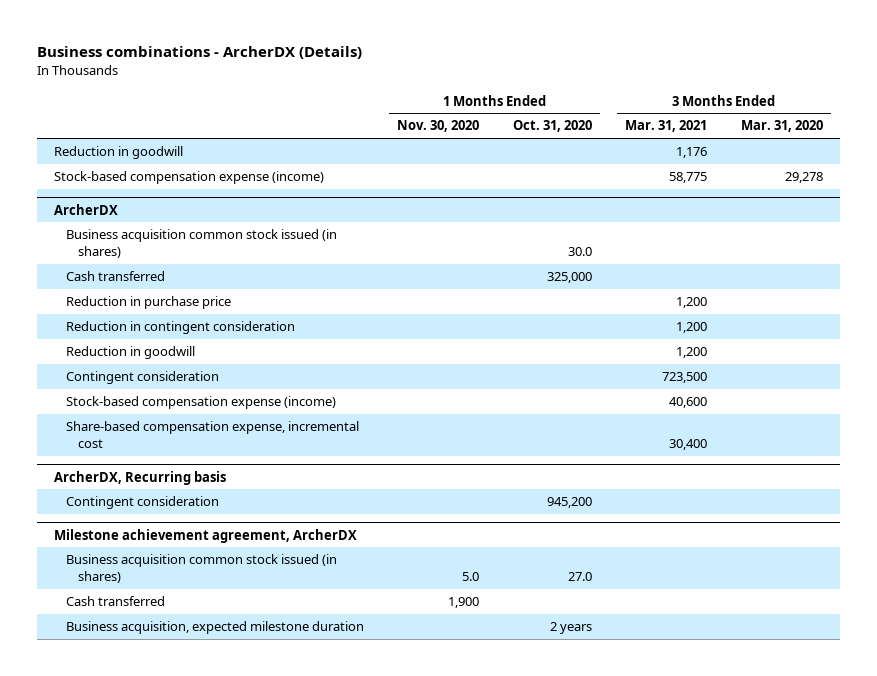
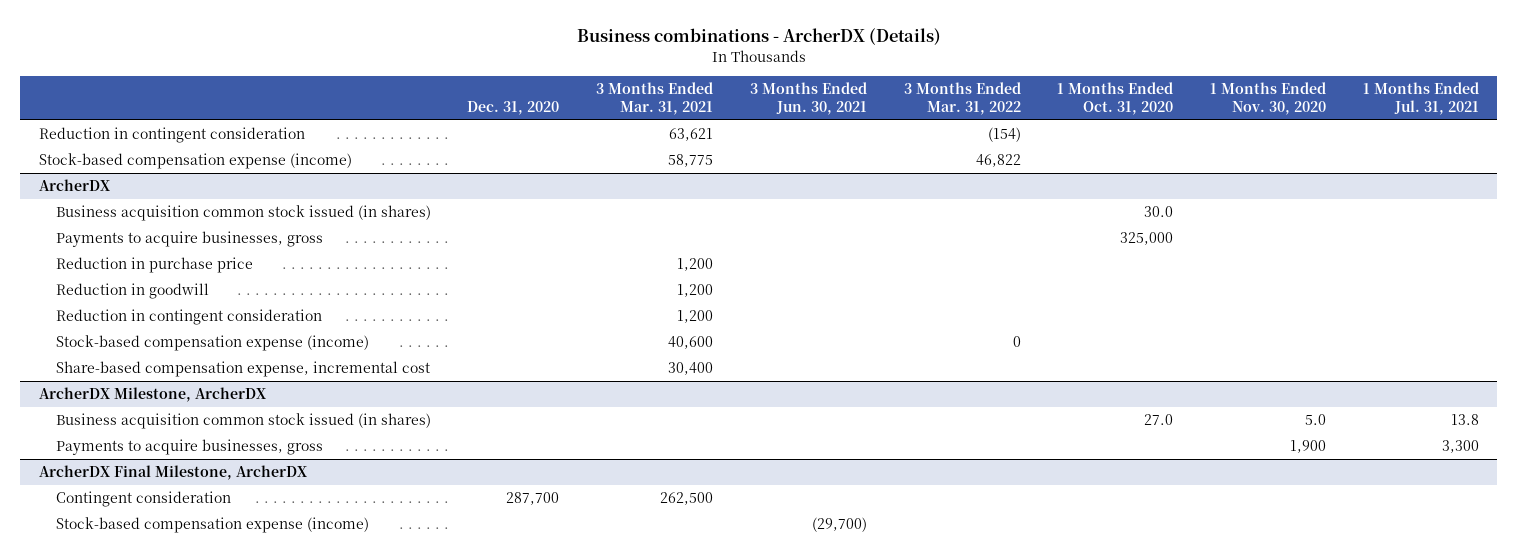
[740,120,823,133] Mar. 31, 2020 -> none
none -> [467,100,560,115] Dec. 31, 2020
none -> [749,82,867,115] 3 Months Ended Jun. 30, 2021
none -> [903,82,1021,115] 3 Months Ended Mar. 31, 2022
none -> [1362,82,1479,115] 1 Months Ended Jul. 31, 2021
[53,146,183,160] Reduction in goodwill -> none
none -> [38,127,305,144] Reduction in contingent consideration
[65,271,165,282] Cash transferred -> [55,231,323,248] Payments to acquire businesses, gross
[65,371,219,385] Contingent consideration -> none
[65,321,295,335] Reduction in contingent consideration -> [55,309,322,326] Reduction in contingent consideration
[53,470,226,485] ArcherDX, Recurring basis -> none
[65,496,219,510] Contingent consideration -> none
[53,528,357,543] Milestone achievement agreement, ArcherDX -> [38,387,266,403] ArcherDX Milestone, ArcherDX
[65,621,364,635] Business acquisition, expected milestone duration -> none
[65,596,165,607] Cash transferred -> [55,439,323,456] Payments to acquire businesses, gross
none -> [38,465,307,481] ArcherDX Final Milestone, ArcherDX
none -> [55,491,231,508] Contingent consideration
none -> [55,517,369,534] Stock-based compensation expense (income)

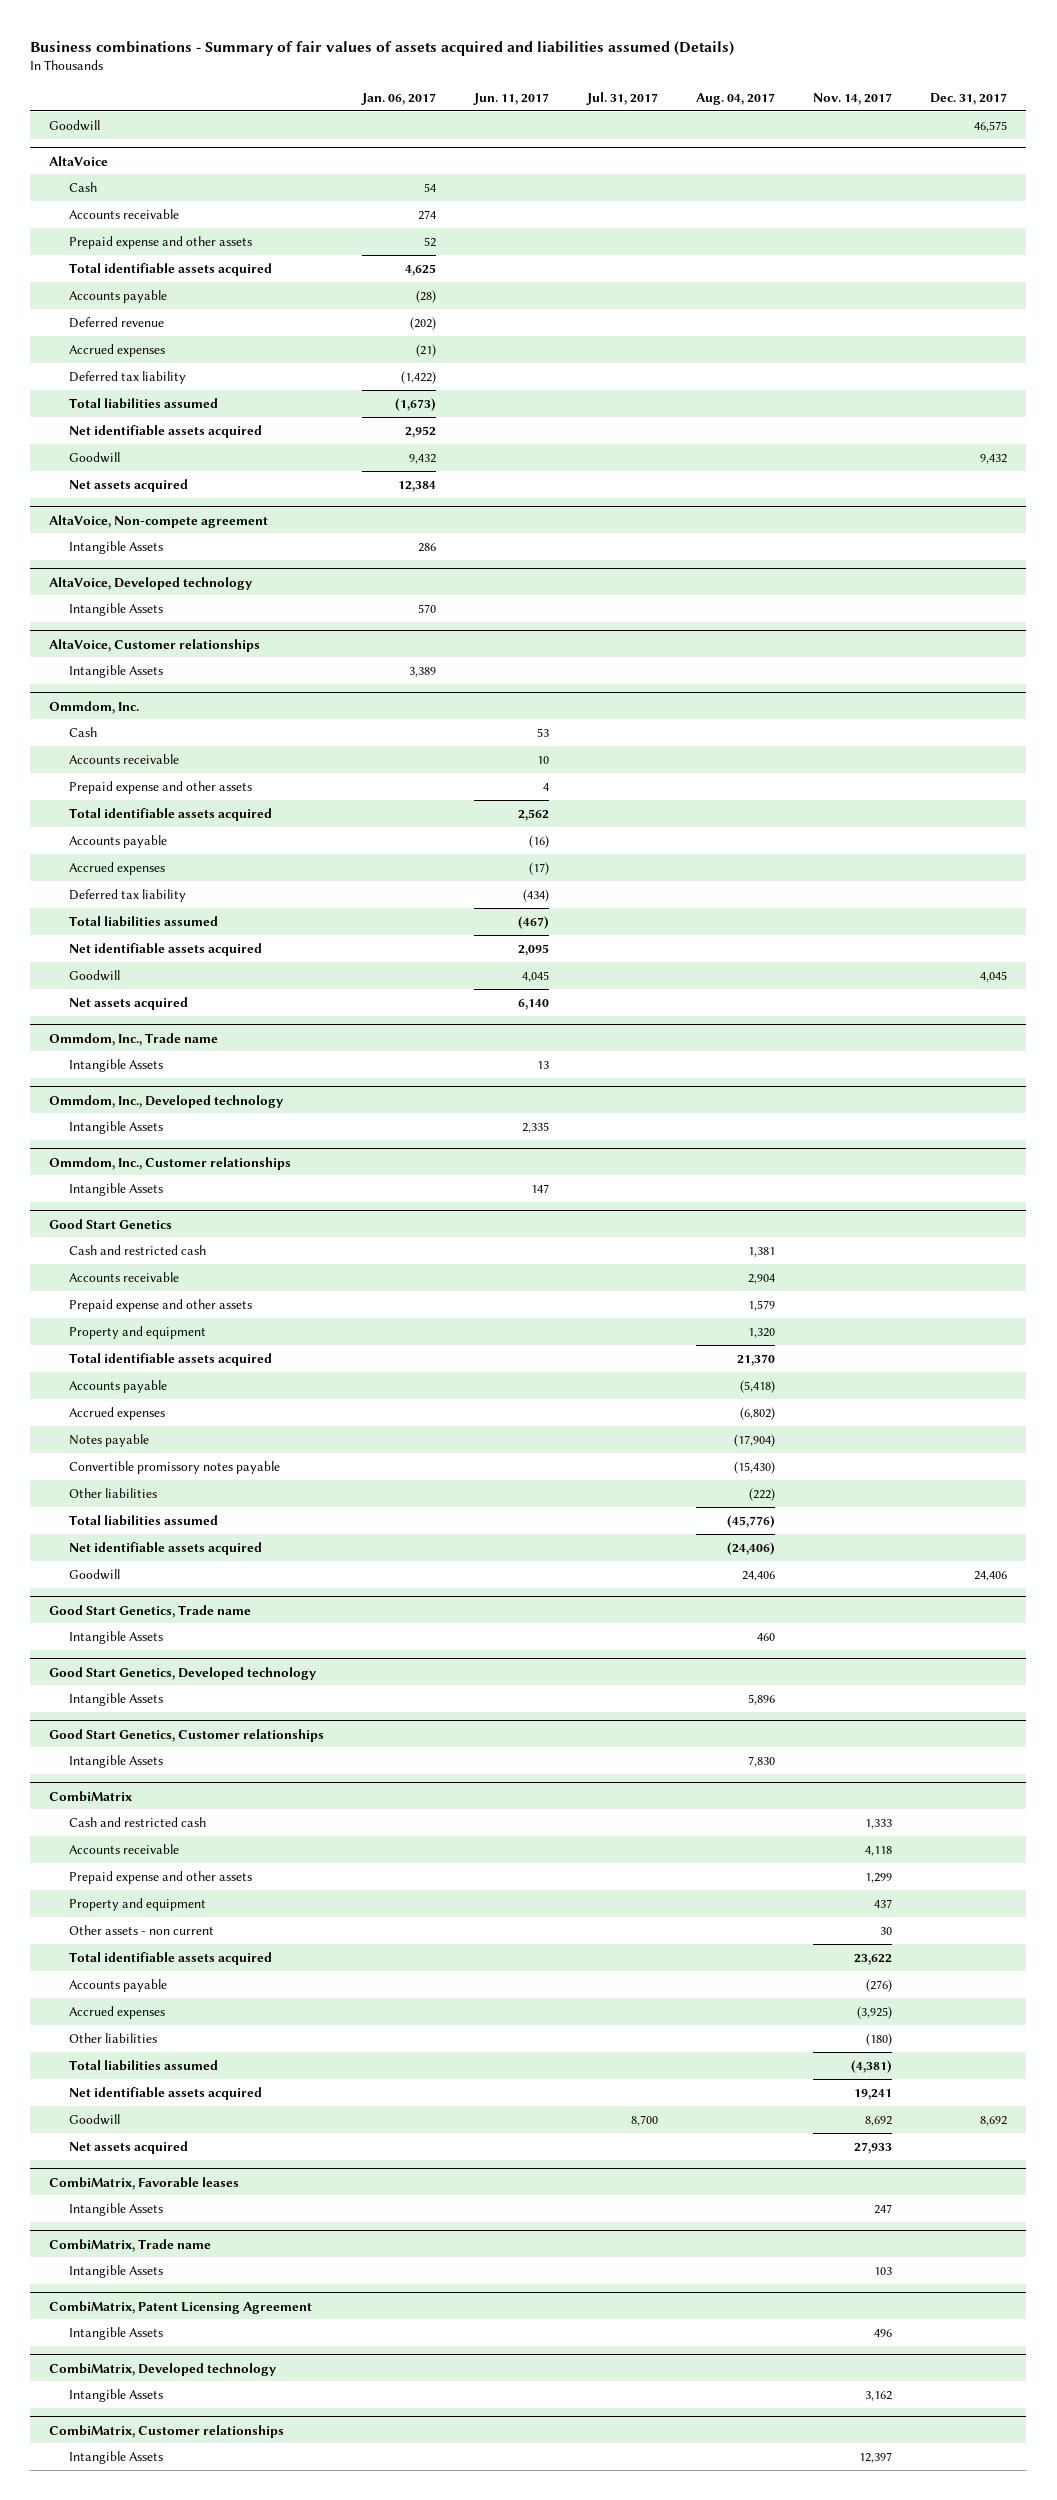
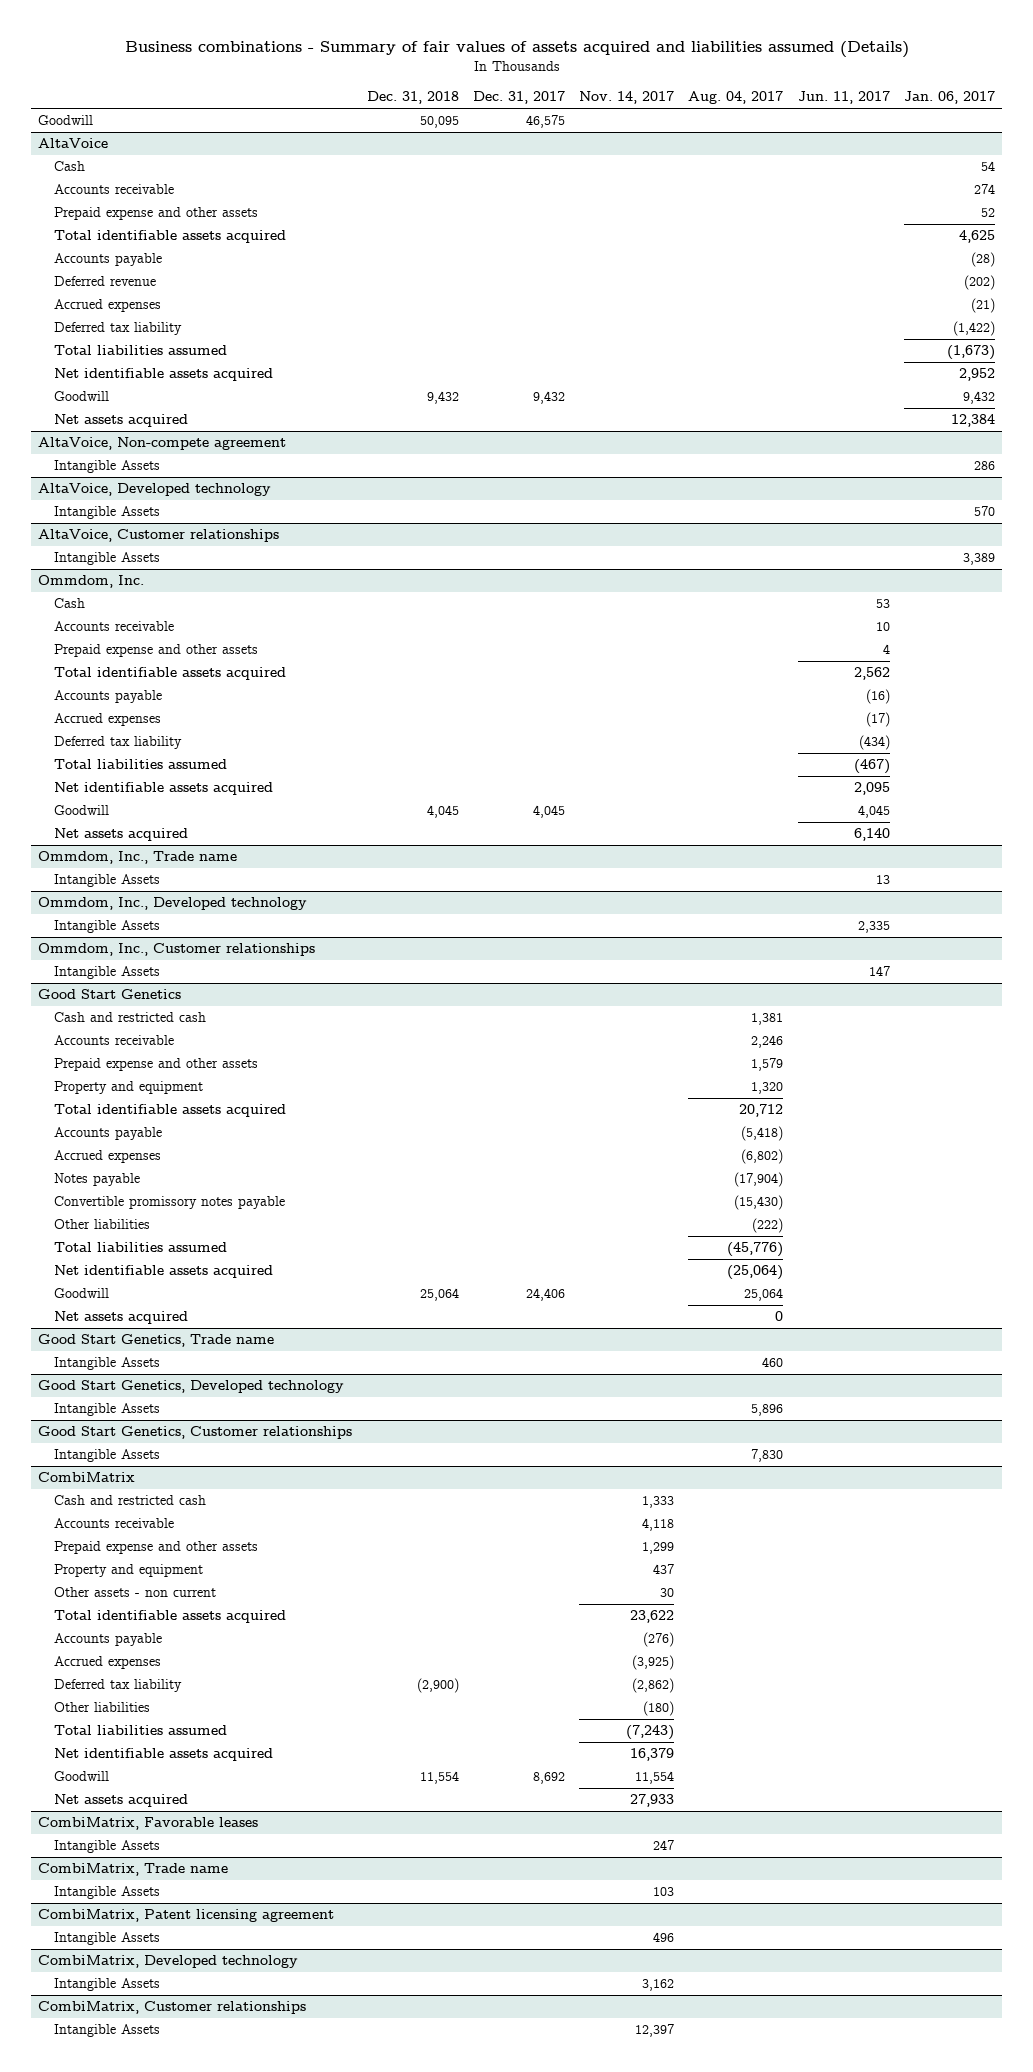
[586,91,659,105] Jul. 31, 2017 -> none
none -> [366,91,459,105] Dec. 31, 2018
[748,1273,776,1284] 2,904 -> [751,1035,784,1049] 2,246
[737,1353,776,1366] 21,370 -> [739,1104,784,1118] 20,712
[727,1541,776,1555] (24,406) -> [727,1265,784,1281] (25,064)
[742,1570,776,1581] 24,406 -> [744,1288,784,1302] 25,064
none -> [54,1311,189,1325] Net assets acquired
none -> [54,1679,183,1693] Deferred tax liability
[851,2059,893,2073] (4,381) -> [626,1725,675,1741] (7,243)
[854,2088,893,2100] 19,241 -> [630,1748,675,1762] 16,379
[865,2115,893,2126] 8,692 -> [635,1771,675,1785] 11,554
[49,2300,313,2314] CombiMatrix, Patent Licensing Agreement -> [38,1909,335,1923] CombiMatrix, Patent licensing agreement

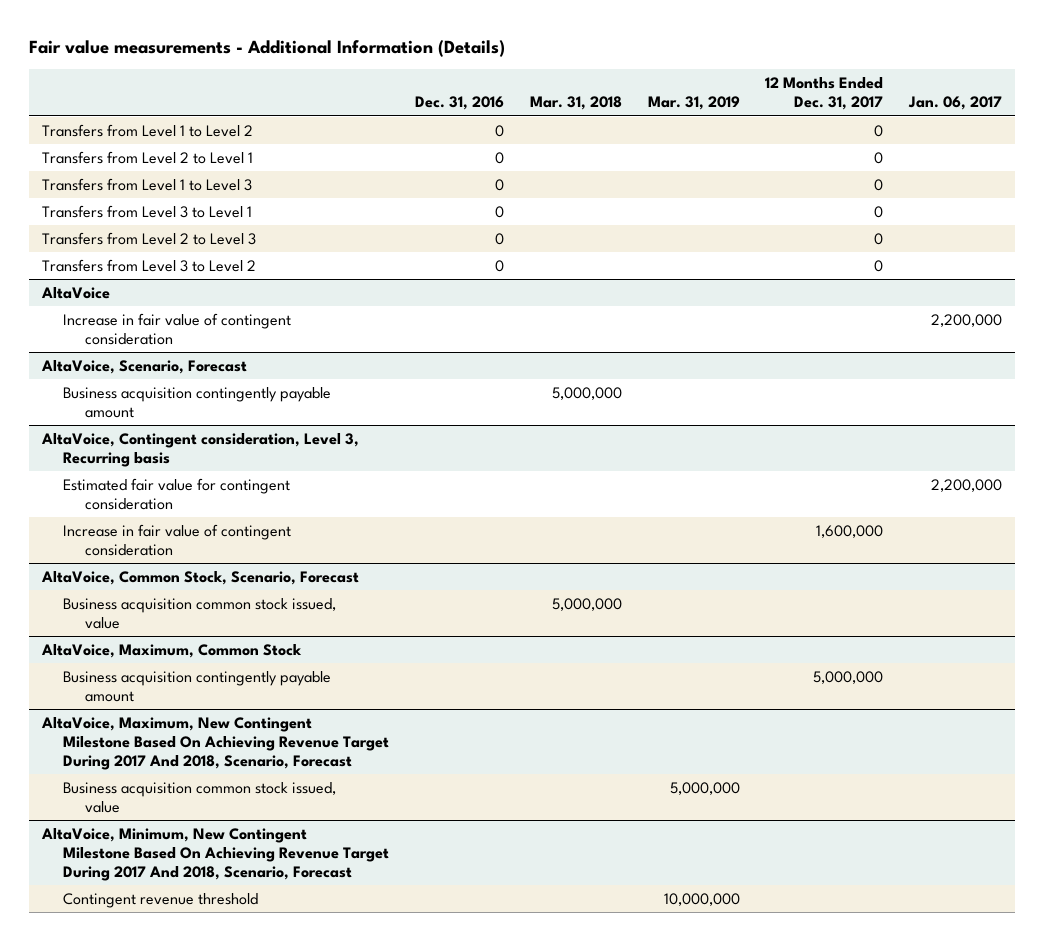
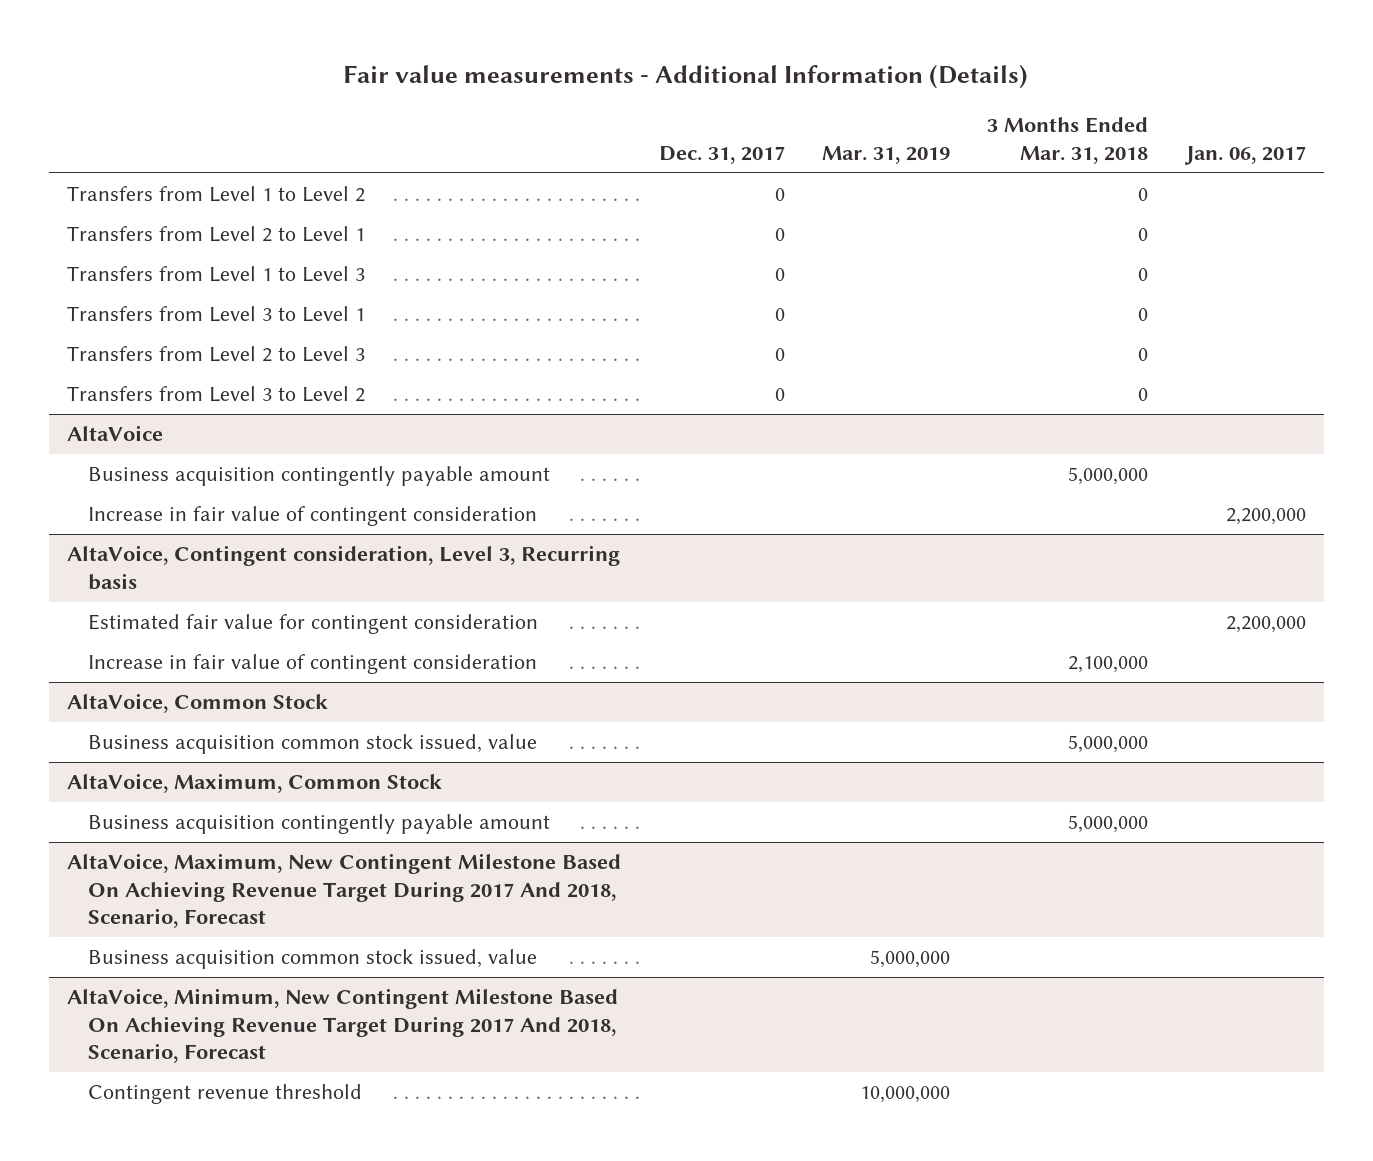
[415,96,505,111] Dec. 31, 2016 -> none
[529,96,622,111] Mar. 31, 2018 -> none
[765,77,884,111] 12 Months Ended Dec. 31, 2017 -> none
none -> [658,145,785,164] Dec. 31, 2017
none -> [987,117,1149,164] 3 Months Ended Mar. 31, 2018
none -> [88,466,551,487] Business acquisition contingently payable amount
[40,359,247,374] AltaVoice, Scenario, Forecast -> none
[63,386,332,418] Business acquisition contingently payable amount -> none
[40,570,359,585] AltaVoice, Common Stock, Scenario, Forecast -> [67,693,329,714] AltaVoice, Common Stock

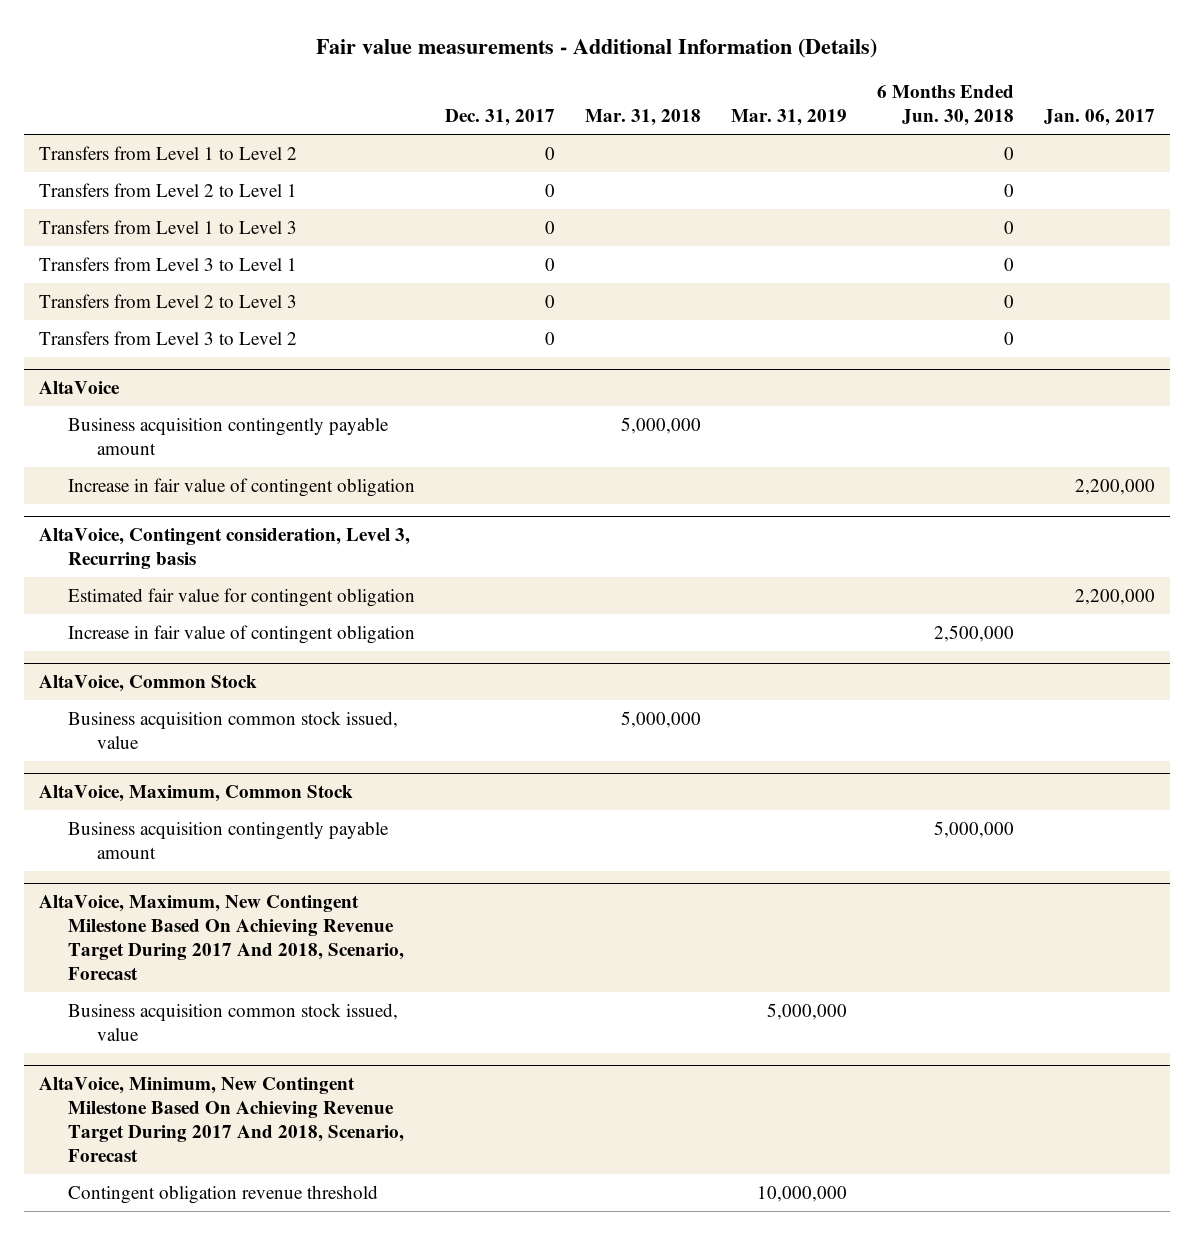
[987,117,1149,164] 3 Months Ended Mar. 31, 2018 -> none
none -> [584,108,701,126] Mar. 31, 2018
none -> [876,84,1014,126] 6 Months Ended Jun. 30, 2018
[88,506,538,527] Increase in fair value of contingent consideration -> [67,477,415,497] Increase in fair value of contingent obligation
[88,614,539,635] Estimated fair value for contingent consideration -> [67,587,415,607] Estimated fair value for contingent obligation
[88,654,538,675] Increase in fair value of contingent consideration -> [67,624,415,644] Increase in fair value of contingent obligation
[88,1084,363,1105] Contingent revenue threshold -> [67,1184,378,1204] Contingent obligation revenue threshold

